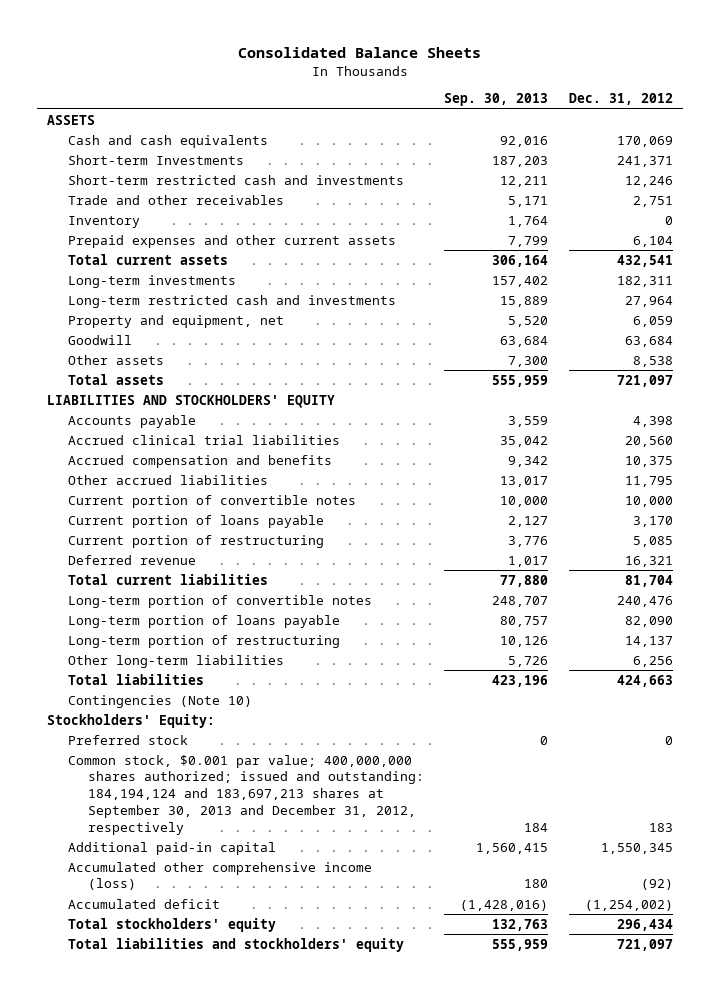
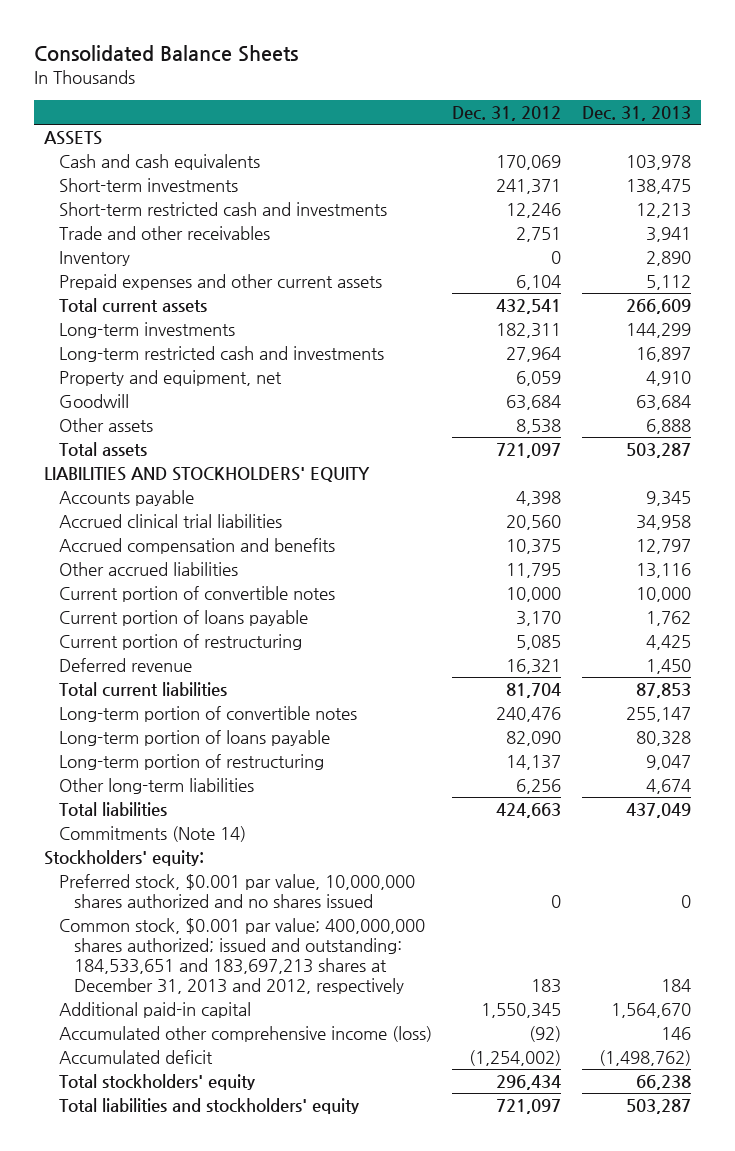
[444,93,549,107] Sep. 30, 2013 -> none
none -> [581,106,691,122] Dec. 31, 2013
[67,154,244,165] Short-term Investments -> [59,178,239,193] Short-term investments
[67,694,252,708] Contingencies (Note 10) -> [59,826,247,843] Commitments (Note 14)
[47,713,216,728] Stockholders' Equity: -> [44,850,205,867] Stockholders' equity:
[67,734,188,745] Preferred stock -> [59,874,416,909] Preferred stock, $0.001 par value, 10,000,000 shares authorized and no shares issued
[67,754,425,835] Common stock, $0.001 par value; 400,000,000 shares authorized; issued and outstanding: 184,194,124 and 183,697,213 shares at September 30, 2013 and December 31, 2012, respectively -> [59,918,426,995] Common stock, $0.001 par value; 400,000,000 shares authorized; issued and outstanding: 184,533,651 and 183,697,213 shares at December 31, 2013 and 2012, respectively

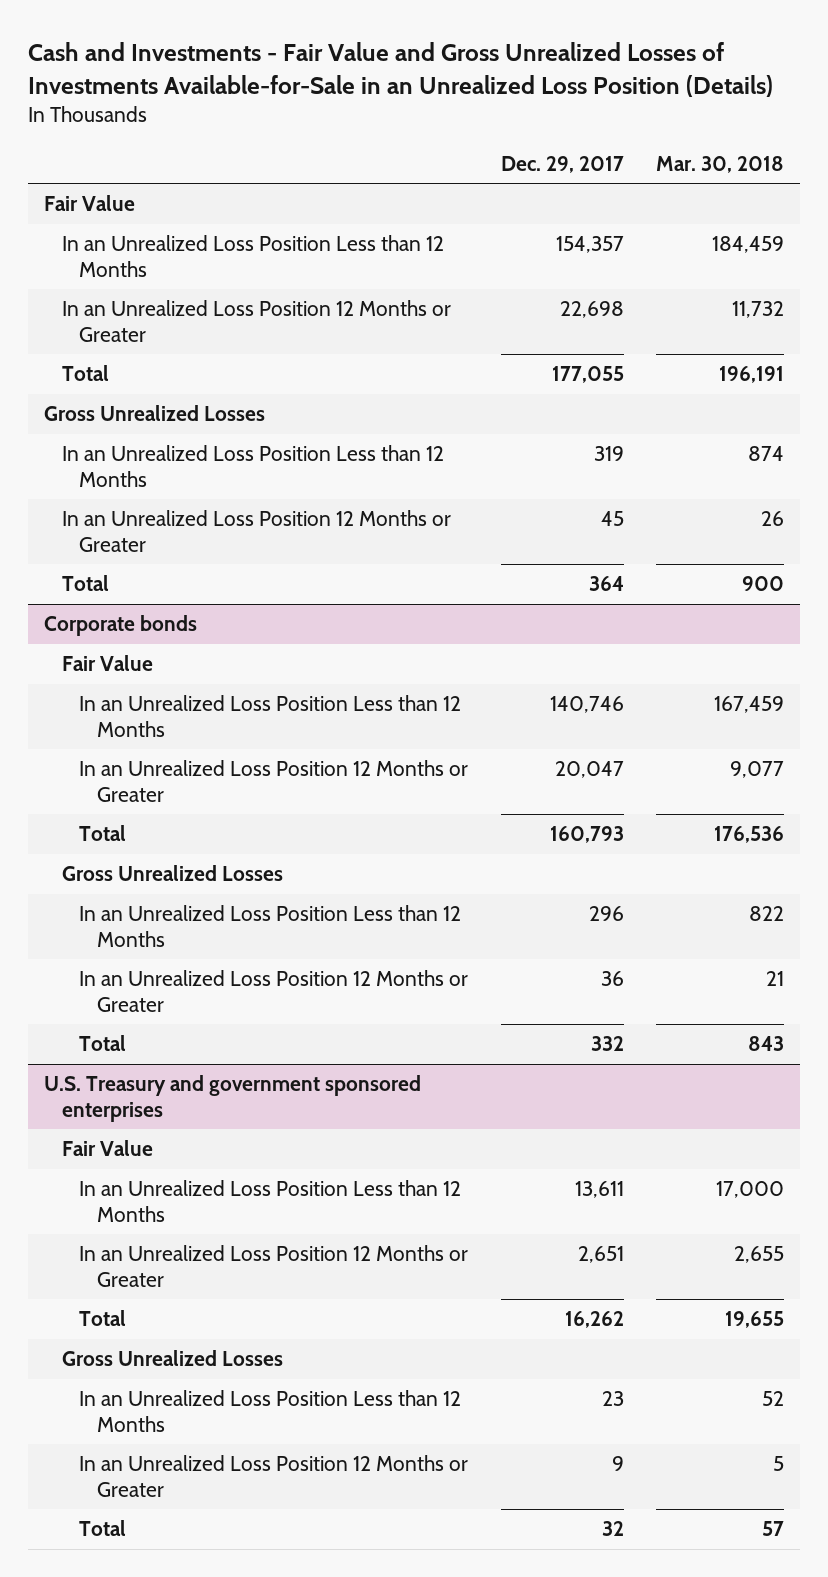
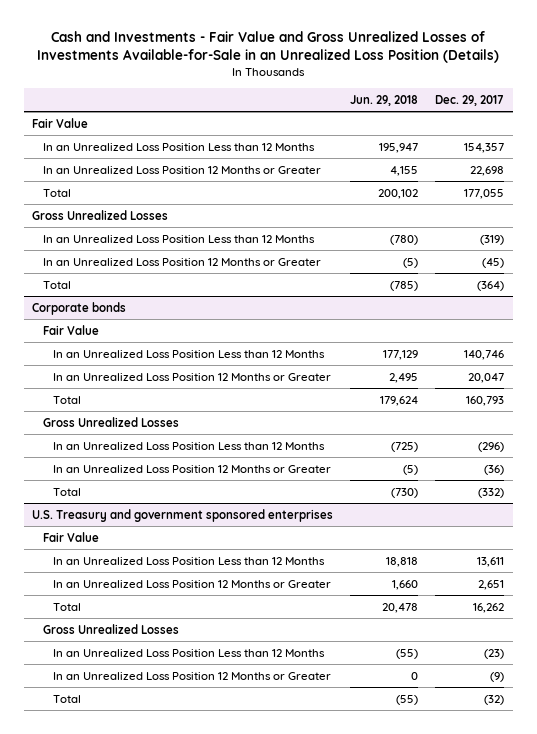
[656,155,785,173] Mar. 30, 2018 -> none
none -> [350,94,419,106] Jun. 29, 2018
[593,446,624,462] 319 -> [480,234,505,245] (319)
[600,511,624,527] 45 -> [482,257,505,268] (45)
[588,576,624,592] 364 -> [477,280,505,291] (364)
[588,906,624,922] 296 -> [478,441,505,452] (296)
[600,971,624,987] 36 -> [484,464,505,475] (36)
[590,1036,624,1052] 332 -> [478,487,505,498] (332)
[601,1391,624,1407] 23 -> [484,648,505,659] (23)
[611,1456,624,1472] 9 -> [490,671,505,682] (9)
[601,1521,624,1537] 32 -> [484,694,505,705] (32)

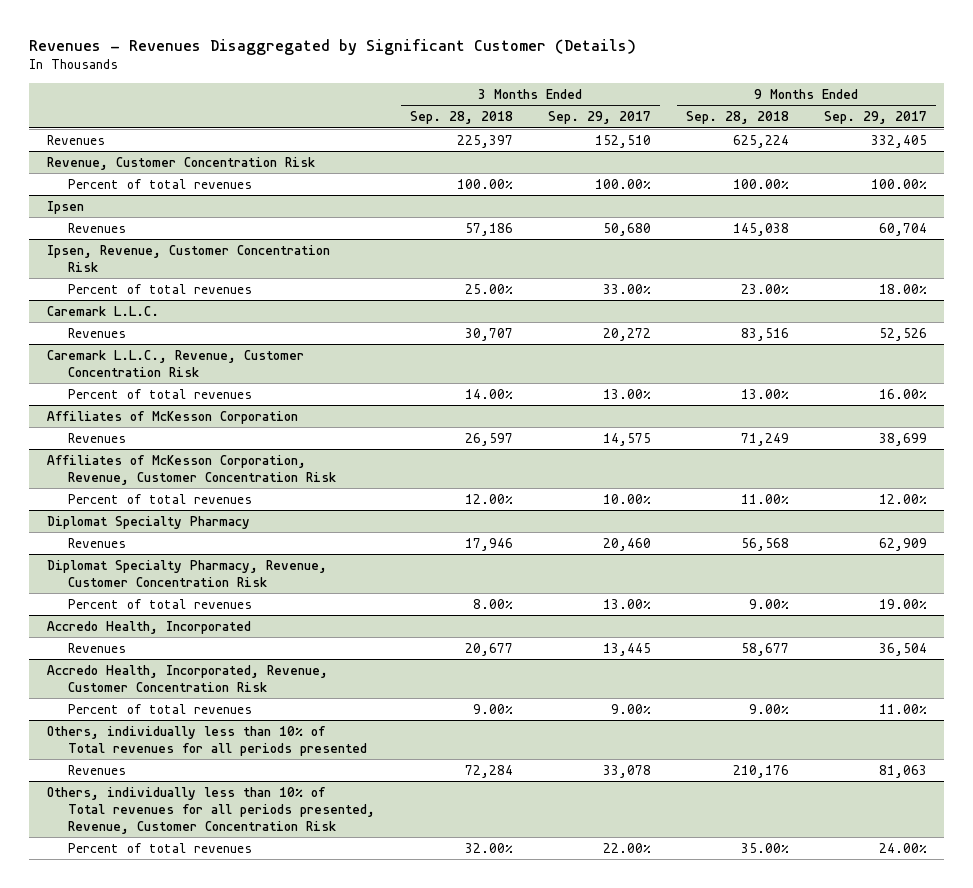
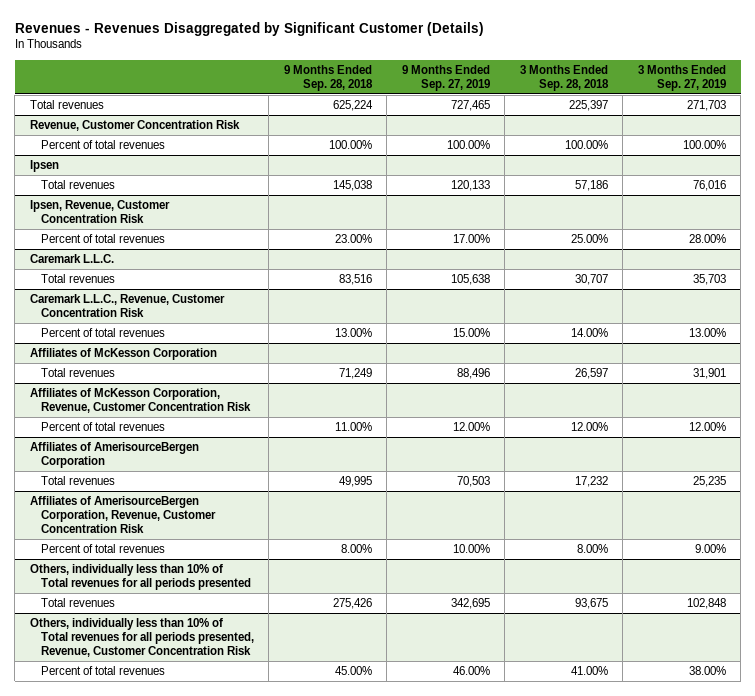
[547,111,651,125] Sep. 29, 2017 -> none
[823,111,927,125] Sep. 29, 2017 -> none
none -> [401,64,490,91] 9 Months Ended Sep. 27, 2019
none -> [637,64,726,91] 3 Months Ended Sep. 27, 2019
[46,134,105,145] Revenues -> [29,99,104,109] Total revenues
[67,222,126,233] Revenues -> [40,179,115,189] Total revenues
[67,327,126,338] Revenues -> [40,273,115,283] Total revenues
[67,432,126,443] Revenues -> [40,367,115,377] Total revenues
[46,515,250,529] Diplomat Specialty Pharmacy -> none
[46,559,327,587] Diplomat Specialty Pharmacy, Revenue, Customer Concentration Risk -> none
[46,620,251,634] Accredo Health, Incorporated -> none
[67,642,126,653] Revenues -> none
[46,664,328,692] Accredo Health, Incorporated, Revenue, Customer Concentration Risk -> none
[67,703,252,714] Percent of total revenues -> none
none -> [29,441,199,468] Affiliates of AmerisourceBergen Corporation
[67,537,126,548] Revenues -> [40,475,115,485] Total revenues
[464,537,513,551] 17,946 -> [574,475,608,487] 17,232
[740,537,789,551] 56,568 -> [338,475,372,487] 49,995
none -> [29,495,216,534] Affiliates of AmerisourceBergen Corporation, Revenue, Customer Concentration Risk
[748,598,789,609] 9.00% -> [340,543,372,553] 8.00%
[67,764,126,775] Revenues -> [40,597,115,607] Total revenues
[464,764,513,778] 72,284 -> [574,597,608,609] 93,675
[732,764,789,778] 210,176 -> [332,597,372,609] 275,426
[464,842,513,853] 32.00% -> [570,665,608,675] 41.00%
[740,842,789,853] 35.00% -> [334,665,372,675] 45.00%

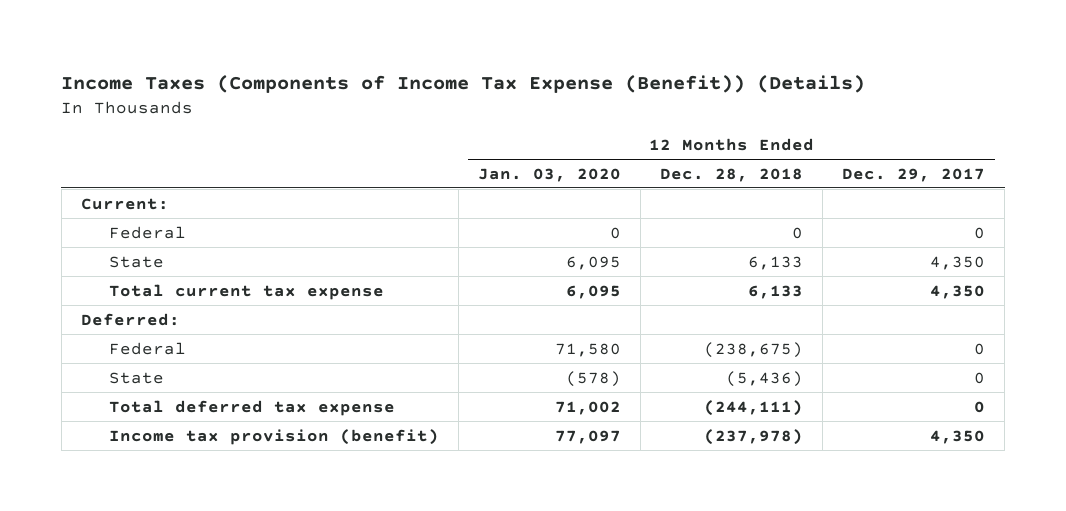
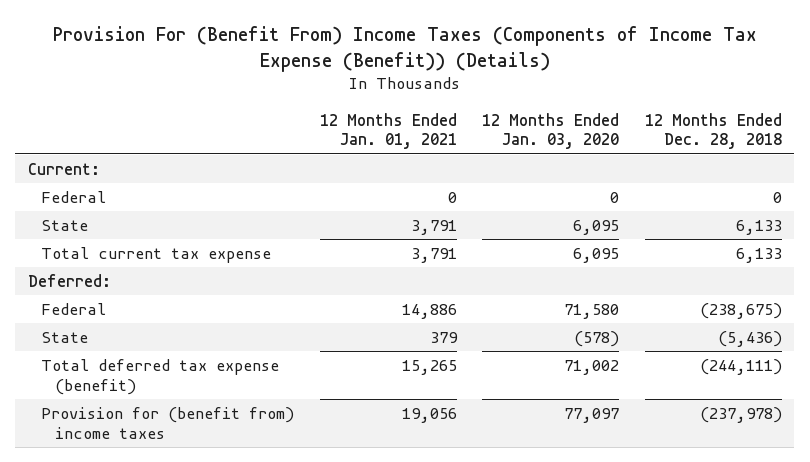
[61,74,866,93] Income Taxes (Components of Income Tax Expense (Benefit)) (Details) -> [52,25,757,72] Provision For (Benefit From) Income Taxes (Components of Income Tax Expense (Benefit)) (Details)
[842,167,986,182] Dec. 29, 2017 -> none
none -> [319,112,457,150] 12 Months Ended Jan. 01, 2021
[108,399,395,416] Total deferred tax expense -> [41,358,280,395] Total deferred tax expense (benefit)
[108,428,439,445] Income tax provision (benefit) -> [41,406,295,439] Provision for (benefit from) income taxes

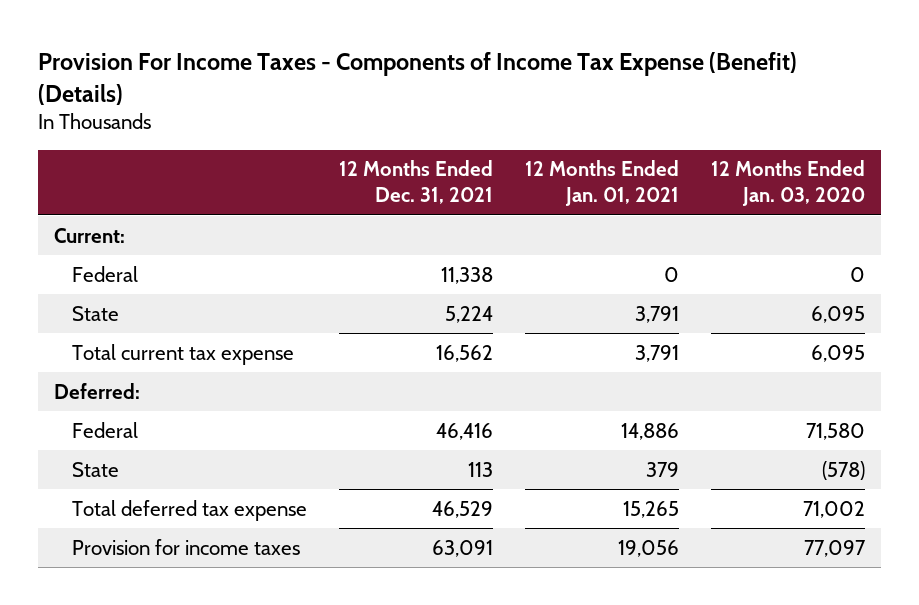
[52,25,757,72] Provision For (Benefit From) Income Taxes (Components of Income Tax Expense (Benefit)) (Details) -> [38,51,798,105] Provision For Income Taxes - Components of Income Tax Expense (Benefit) (Details)
[644,112,782,150] 12 Months Ended Dec. 28, 2018 -> none
none -> [339,160,494,205] 12 Months Ended Dec. 31, 2021
[41,358,280,395] Total deferred tax expense (benefit) -> [71,499,307,521] Total deferred tax expense
[41,406,295,439] Provision for (benefit from) income taxes -> [71,538,300,555] Provision for income taxes

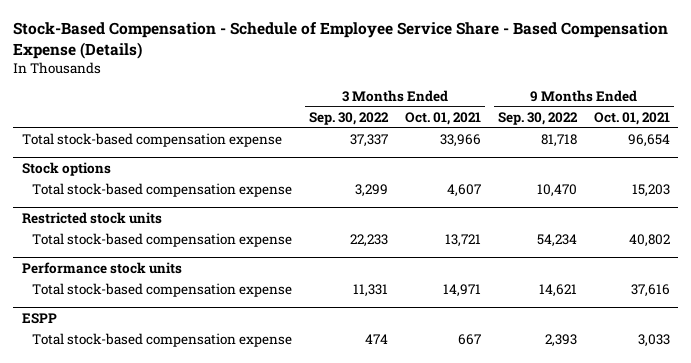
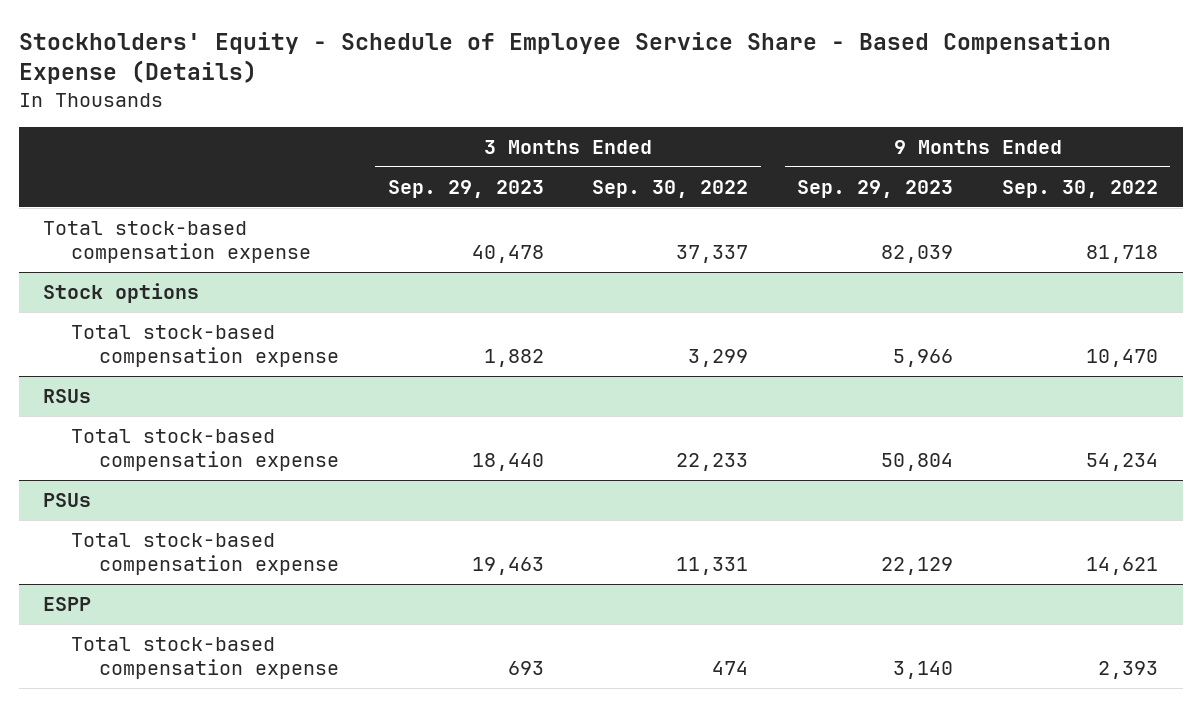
[13,21,669,59] Stock-Based Compensation - Schedule of Employee Service Share - Based Compensation Expense (Details) -> [18,31,1111,85] Stockholders' Equity - Schedule of Employee Service Share - Based Compensation Expense (Details)
[404,112,481,126] Oct. 01, 2021 -> none
[593,112,670,126] Oct. 01, 2021 -> none
none -> [387,180,544,199] Sep. 29, 2023
none -> [797,180,954,199] Sep. 29, 2023
[21,212,162,225] Restricted stock units -> [43,389,92,404] RSUs
[21,262,182,275] Performance stock units -> [43,493,92,508] PSUs

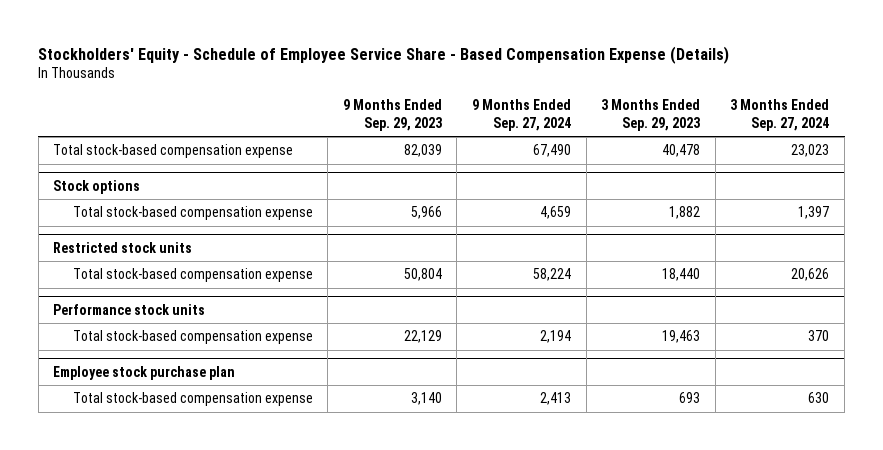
[592,180,749,199] Sep. 30, 2022 -> none
[1002,180,1159,199] Sep. 30, 2022 -> none
none -> [472,99,572,131] 9 Months Ended Sep. 27, 2024
none -> [730,99,830,131] 3 Months Ended Sep. 27, 2024
[43,389,92,404] RSUs -> [53,241,193,253] Restricted stock units
[43,493,92,508] PSUs -> [53,303,206,315] Performance stock units
[43,597,92,612] ESPP -> [53,365,236,380] Employee stock purchase plan

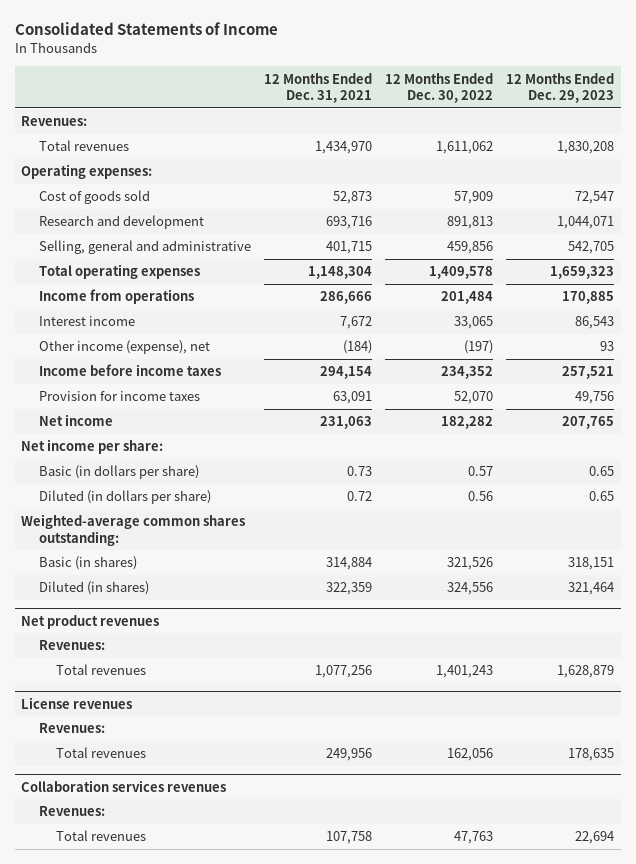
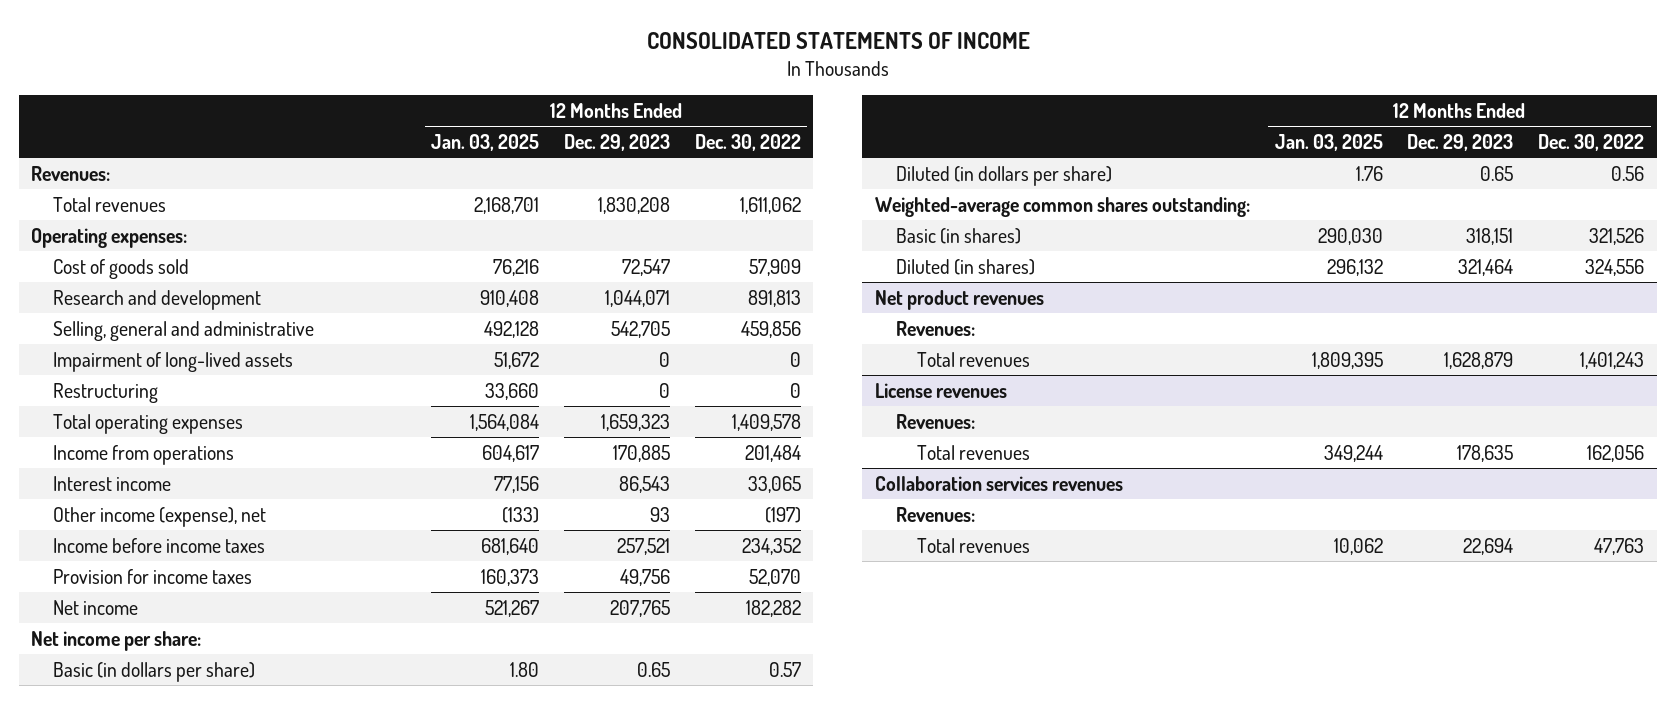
[14,22,278,36] Consolidated Statements of Income -> [646,32,1030,50] CONSOLIDATED STATEMENTS OF INCOME
[263,72,372,104] 12 Months Ended Dec. 31, 2021 -> none
none -> [431,133,540,151] Jan. 03, 2025
none -> [52,351,293,372] Impairment of long-lived assets
none -> [52,382,158,403] Restructuring

